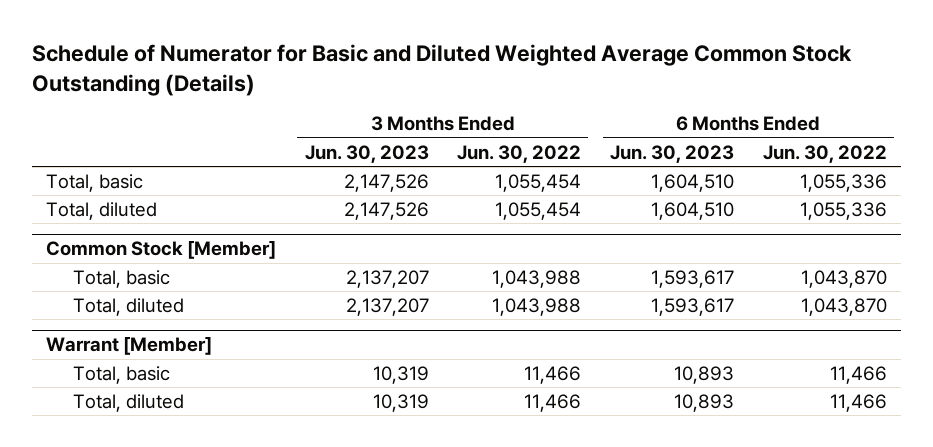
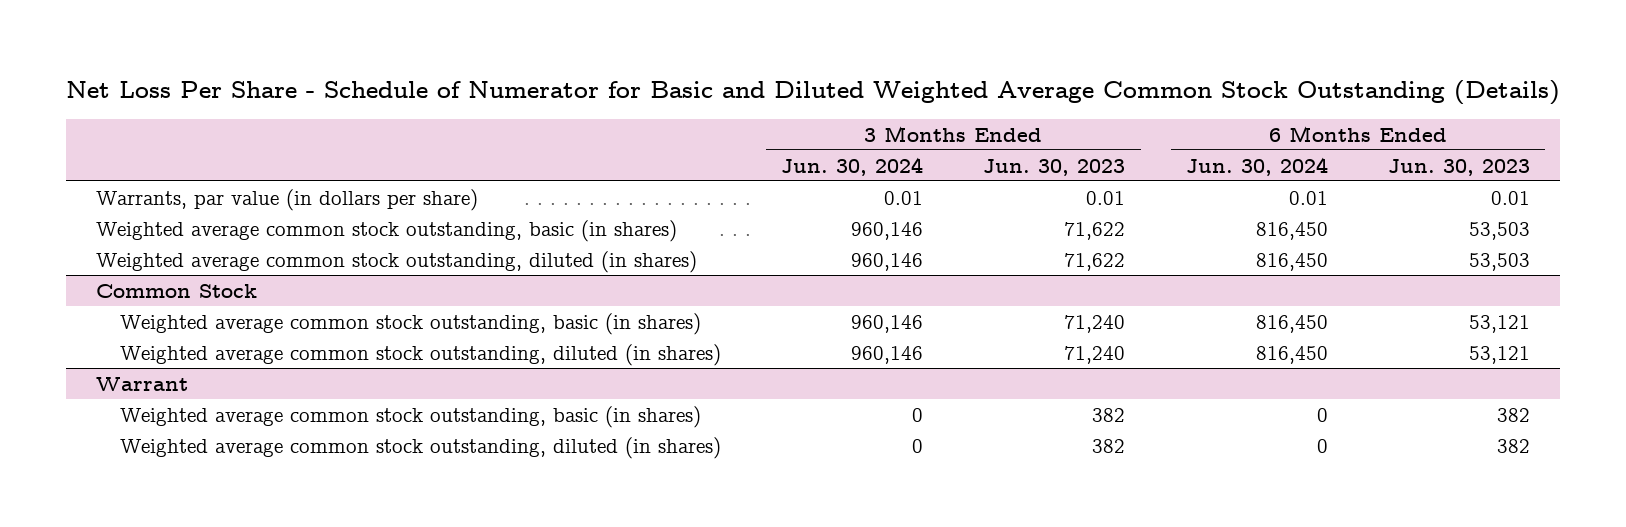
[31,44,852,96] Schedule of Numerator for Basic and Diluted Weighted Average Common Stock Outstanding (Details) -> [65,80,1560,106] Net Loss Per Share - Schedule of Numerator for Basic and Diluted Weighted Average Common Stock Outstanding (Details)
[457,144,582,163] Jun. 30, 2022 -> none
[762,144,887,163] Jun. 30, 2022 -> none
none -> [781,156,924,176] Jun. 30, 2024
none -> [1185,156,1328,176] Jun. 30, 2024
[45,173,143,192] Total, basic -> none
[45,201,157,220] Total, diluted -> none
[72,269,170,288] Total, basic -> none
[72,297,184,316] Total, diluted -> none
[72,365,170,384] Total, basic -> none
[72,393,184,412] Total, diluted -> none
none -> [96,188,479,211] Warrants, par value (in dollars per share)
none -> [96,219,678,242] Weighted average common stock outstanding, basic (in shares)
none -> [96,250,698,273] Weighted average common stock outstanding, diluted (in shares)
[45,241,276,260] Common Stock [Member] -> [96,283,258,298] Common Stock
none -> [119,312,701,335] Weighted average common stock outstanding, basic (in shares)
none -> [119,343,721,366] Weighted average common stock outstanding, diluted (in shares)
[45,337,212,356] Warrant [Member] -> [96,376,189,391] Warrant
none -> [119,405,701,428] Weighted average common stock outstanding, basic (in shares)
none -> [119,436,721,459] Weighted average common stock outstanding, diluted (in shares)

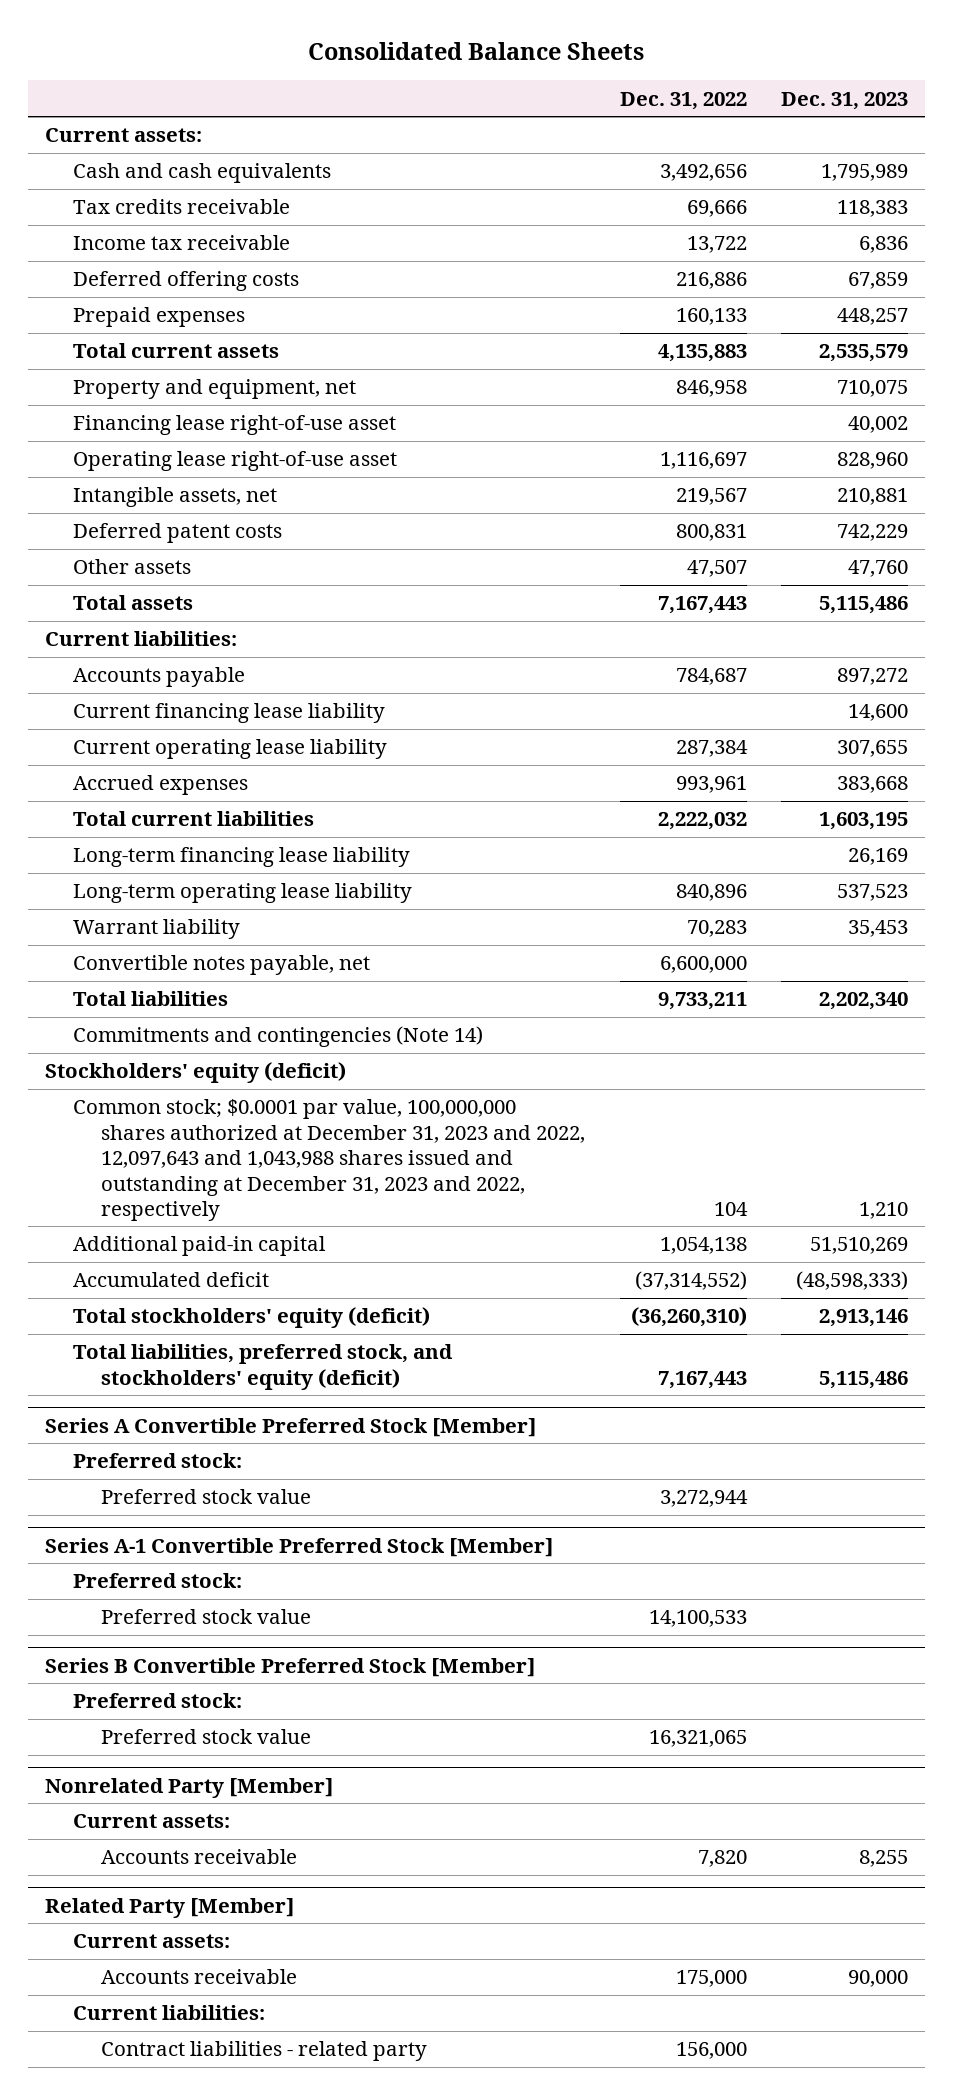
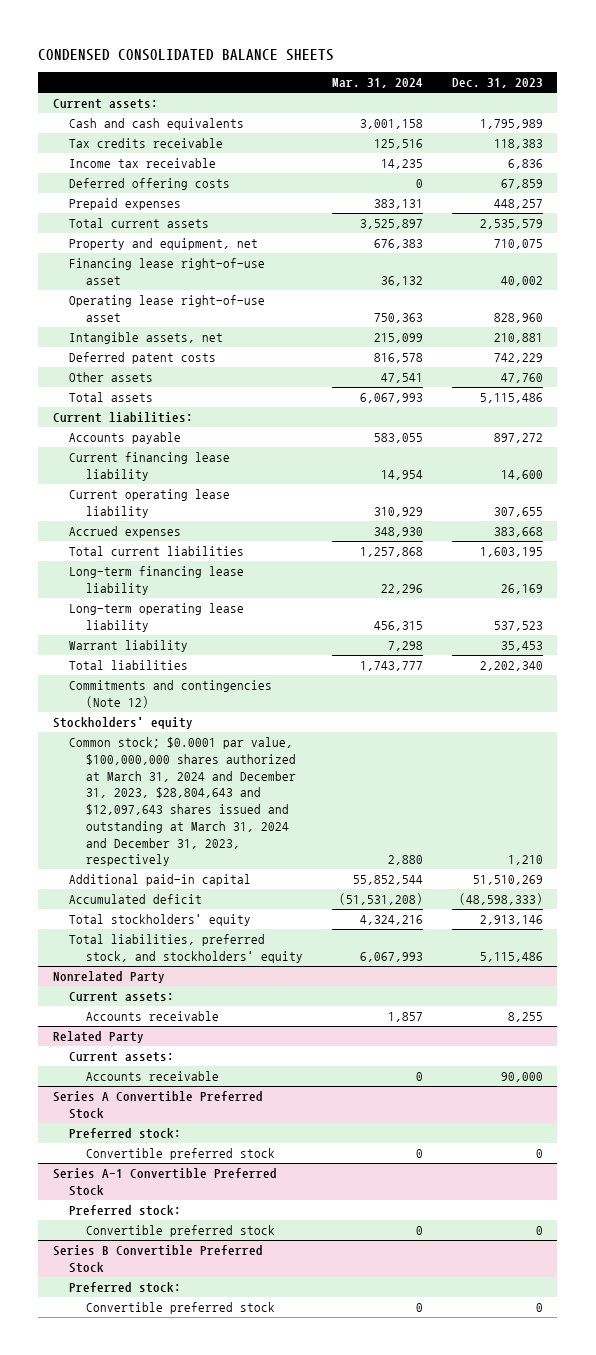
[308,41,645,60] Consolidated Balance Sheets -> [38,48,335,61] CONDENSED CONSOLIDATED BALANCE SHEETS
[619,91,747,110] Dec. 31, 2022 -> none
none -> [331,78,423,89] Mar. 31, 2024
[73,955,371,976] Convertible notes payable, net -> none
[73,1026,484,1048] Commitments and contingencies (Note 14) -> [69,680,273,709] Commitments and contingencies (Note 12)
[44,1062,346,1084] Stockholders' equity (deficit) -> [52,717,193,730] Stockholders' equity
[73,1099,586,1221] Common stock; $0.0001 par value, 100,000,000 shares authorized at December 31, 2023 and 2022, 12,097,643 and 1,043,988 shares issued and outstanding at December 31, 2023 and 2022, respectively -> [69,737,296,867] Common stock; $0.0001 par value, $100,000,000 shares authorized at March 31, 2024 and December 31, 2023, $28,804,643 and $12,097,643 shares issued and outstanding at March 31, 2024 and December 31, 2023, respectively
[44,1417,536,1437] Series A Convertible Preferred Stock [Member] -> none
[73,1453,243,1469] Preferred stock: -> none
[101,1489,312,1505] Preferred stock value -> none
[44,1537,553,1557] Series A-1 Convertible Preferred Stock [Member] -> none
[73,1573,243,1589] Preferred stock: -> none
[101,1609,312,1625] Preferred stock value -> none
[44,1657,535,1677] Series B Convertible Preferred Stock [Member] -> none
[73,1693,243,1709] Preferred stock: -> none
[101,1729,312,1745] Preferred stock value -> none
[73,1307,431,1329] Total stockholders' equity (deficit) -> [69,914,252,927] Total stockholders' equity
[73,1344,454,1390] Total liabilities, preferred stock, and stockholders' equity (deficit) -> [69,934,303,964] Total liabilities, preferred stock, and stockholders' equity
[44,1777,333,1798] Nonrelated Party [Member] -> [52,971,165,984] Nonrelated Party
[44,1897,294,1918] Related Party [Member] -> [52,1031,144,1044] Related Party
[73,2005,266,2021] Current liabilities: -> none
[101,2041,428,2062] Contract liabilities - related party -> none
none -> [52,1091,263,1120] Series A Convertible Preferred Stock
none -> [69,1128,182,1140] Preferred stock:
none -> [85,1148,275,1161] Convertible preferred stock
none -> [52,1168,277,1197] Series A-1 Convertible Preferred Stock
none -> [69,1205,182,1217] Preferred stock:
none -> [85,1225,275,1238] Convertible preferred stock
none -> [52,1245,263,1274] Series B Convertible Preferred Stock
none -> [69,1282,182,1294] Preferred stock:
none -> [85,1302,275,1315] Convertible preferred stock

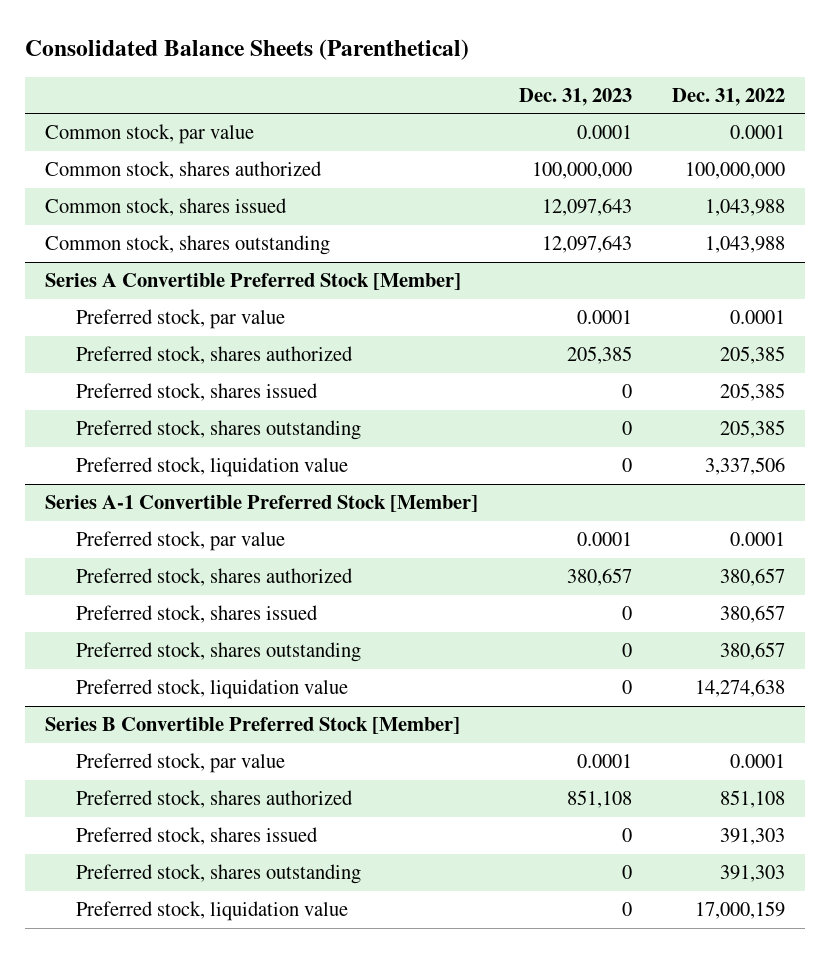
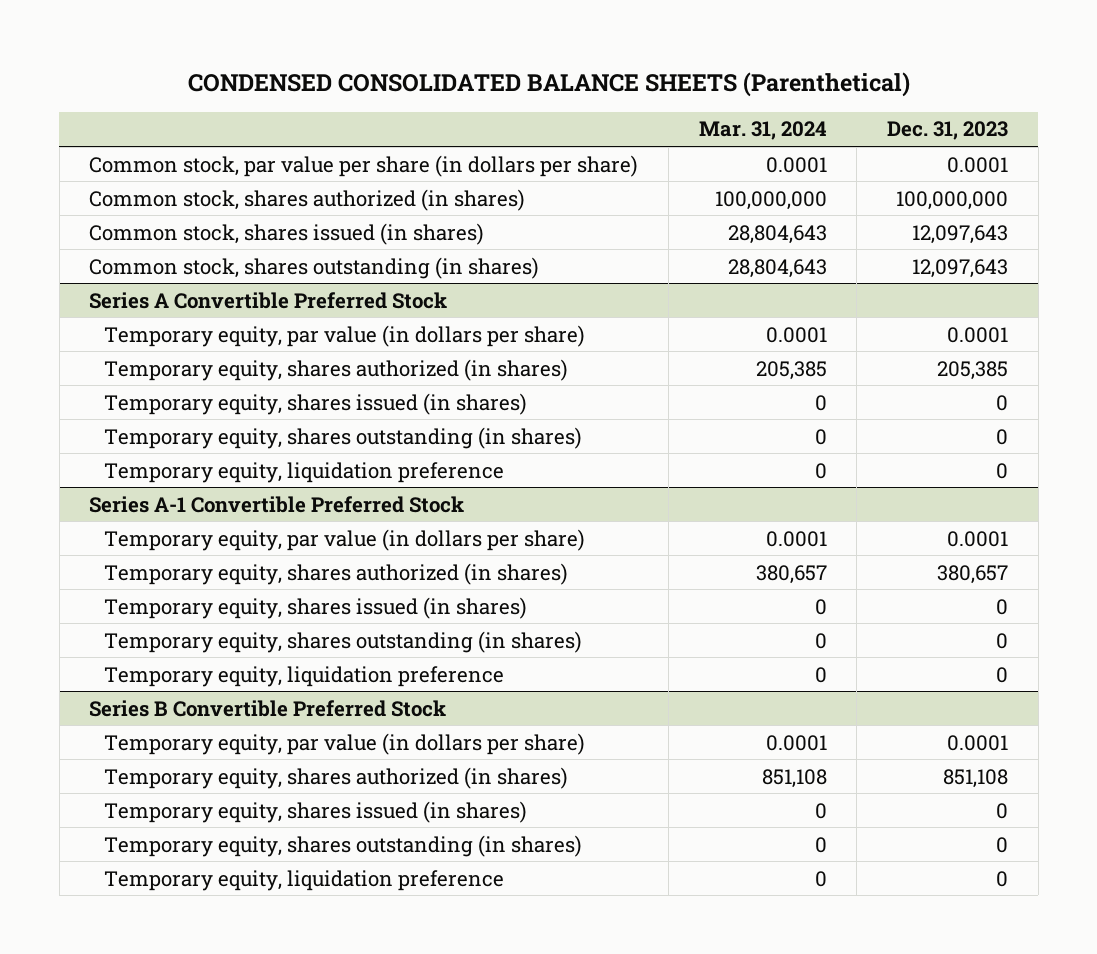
[24,39,469,61] Consolidated Balance Sheets (Parenthetical) -> [187,72,910,98] CONDENSED CONSOLIDATED BALANCE SHEETS (Parenthetical)
[672,87,786,106] Dec. 31, 2022 -> none
none -> [698,121,827,141] Mar. 31, 2024
[45,123,255,144] Common stock, par value -> [89,154,639,177] Common stock, par value per share (in dollars per share)
[45,160,323,179] Common stock, shares authorized -> [89,188,526,211] Common stock, shares authorized (in shares)
[45,197,288,216] Common stock, shares issued -> [89,222,485,245] Common stock, shares issued (in shares)
[45,234,331,255] Common stock, shares outstanding -> [89,256,540,279] Common stock, shares outstanding (in shares)
[45,272,462,290] Series A Convertible Preferred Stock [Member] -> [89,291,448,309] Series A Convertible Preferred Stock
[76,308,286,329] Preferred stock, par value -> [104,324,586,347] Temporary equity, par value (in dollars per share)
[76,345,354,364] Preferred stock, shares authorized -> [104,358,569,381] Temporary equity, shares authorized (in shares)
[76,382,319,401] Preferred stock, shares issued -> [104,392,528,415] Temporary equity, shares issued (in shares)
[76,419,362,440] Preferred stock, shares outstanding -> [104,426,583,449] Temporary equity, shares outstanding (in shares)
[76,456,349,477] Preferred stock, liquidation value -> [104,461,505,483] Temporary equity, liquidation preference
[45,494,479,512] Series A-1 Convertible Preferred Stock [Member] -> [89,495,465,513] Series A-1 Convertible Preferred Stock
[76,530,286,551] Preferred stock, par value -> [104,528,586,551] Temporary equity, par value (in dollars per share)
[76,567,354,586] Preferred stock, shares authorized -> [104,562,569,585] Temporary equity, shares authorized (in shares)
[76,604,319,623] Preferred stock, shares issued -> [104,596,528,619] Temporary equity, shares issued (in shares)
[76,641,362,662] Preferred stock, shares outstanding -> [104,630,583,653] Temporary equity, shares outstanding (in shares)
[76,678,349,699] Preferred stock, liquidation value -> [104,665,505,687] Temporary equity, liquidation preference
[45,716,461,734] Series B Convertible Preferred Stock [Member] -> [89,699,447,717] Series B Convertible Preferred Stock
[76,752,286,773] Preferred stock, par value -> [104,732,586,755] Temporary equity, par value (in dollars per share)
[76,789,354,808] Preferred stock, shares authorized -> [104,766,569,789] Temporary equity, shares authorized (in shares)
[76,826,319,845] Preferred stock, shares issued -> [104,800,528,823] Temporary equity, shares issued (in shares)
[76,863,362,884] Preferred stock, shares outstanding -> [104,834,583,857] Temporary equity, shares outstanding (in shares)
[76,900,349,921] Preferred stock, liquidation value -> [104,869,505,891] Temporary equity, liquidation preference

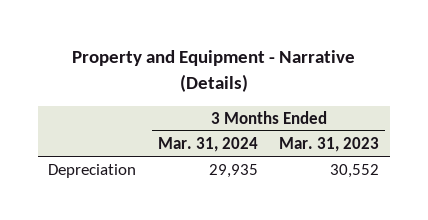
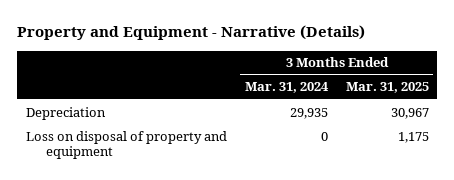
[279,136,380,152] Mar. 31, 2023 -> none
none -> [345,82,429,94] Mar. 31, 2025
none -> [25,130,227,159] Loss on disposal of property and equipment

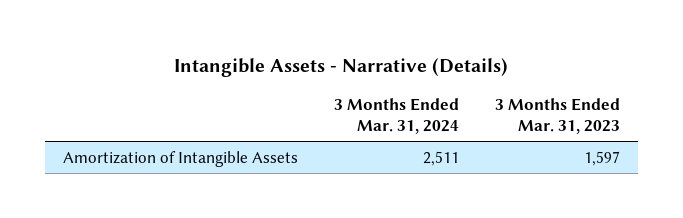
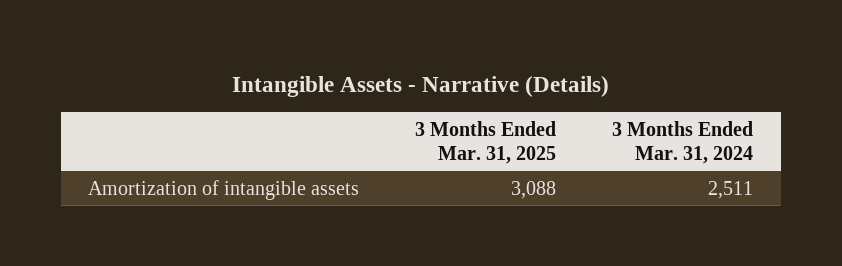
[494,98,620,135] 3 Months Ended Mar. 31, 2023 -> none
none -> [415,120,557,164] 3 Months Ended Mar. 31, 2025
[63,151,299,168] Amortization of Intangible Assets -> [88,179,360,200] Amortization of intangible assets

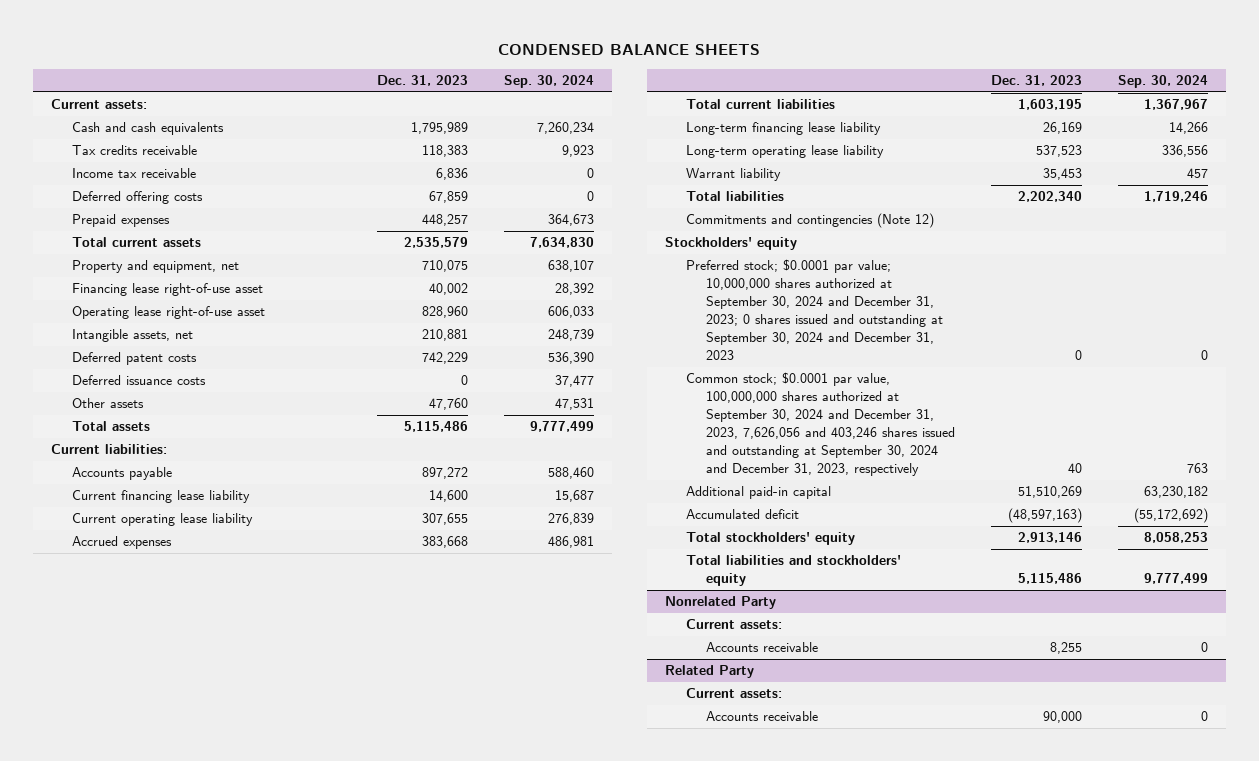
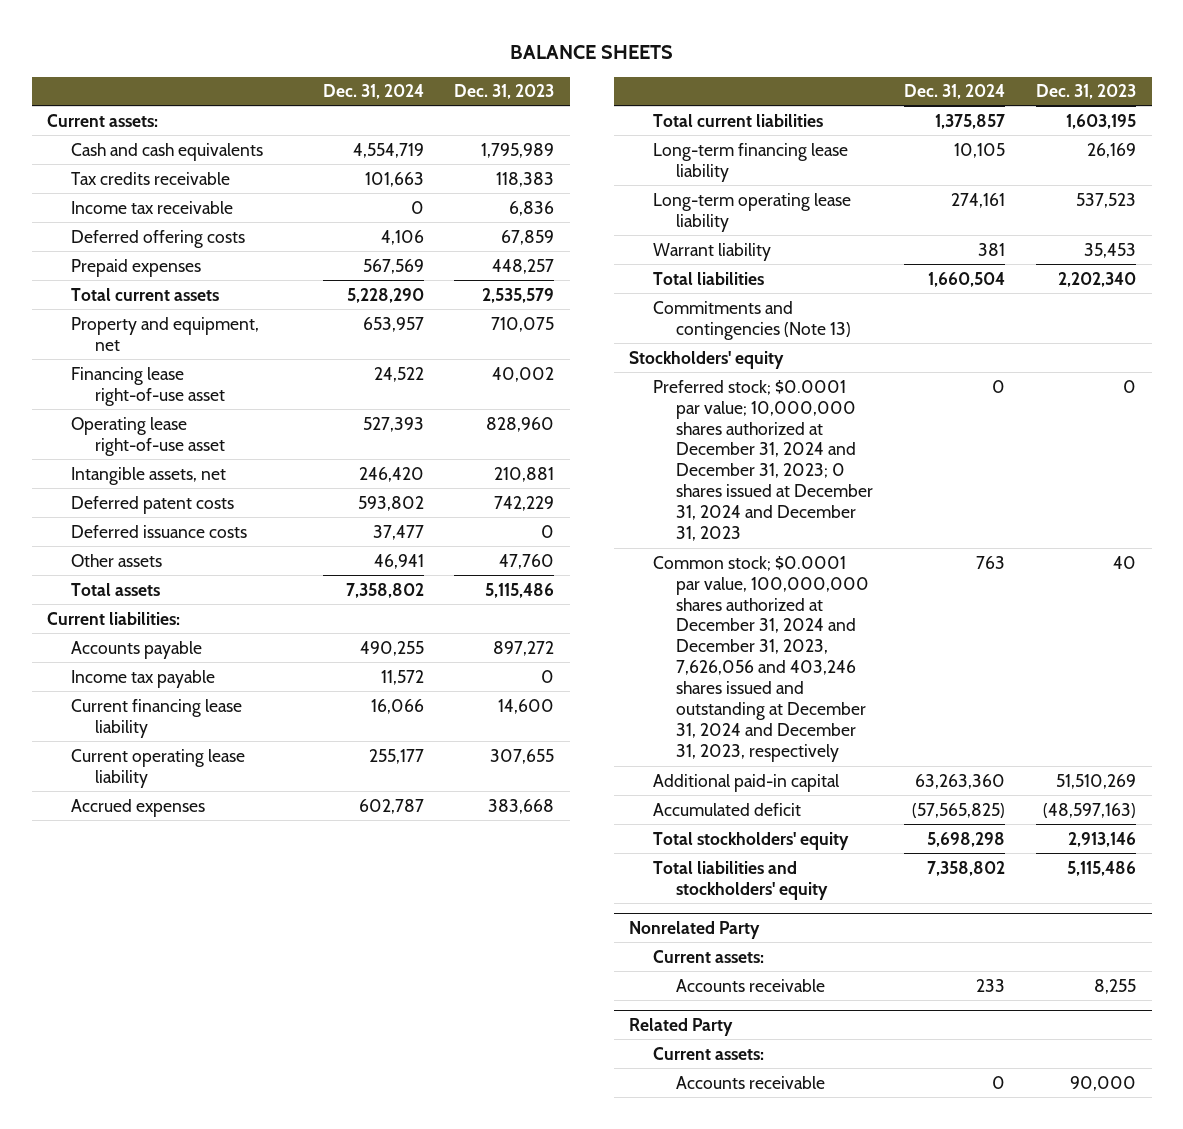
[498,43,761,55] CONDENSED BALANCE SHEETS -> [509,45,673,60] BALANCE SHEETS
[504,74,595,88] Sep. 30, 2024 -> none
none -> [322,84,424,100] Dec. 31, 2024
none -> [70,669,215,688] Income tax payable
[685,213,934,229] Commitments and contingencies (Note 12) -> [652,300,852,340] Commitments and contingencies (Note 13)
[685,259,944,361] Preferred stock; $0.0001 par value; 10,000,000 shares authorized at September 30, 2024 and December 31, 2023; 0 shares issued and outstanding at September 30, 2024 and December 31, 2023 -> [652,379,874,542] Preferred stock; $0.0001 par value; 10,000,000 shares authorized at December 31, 2024 and December 31, 2023; 0 shares issued at December 31, 2024 and December 31, 2023
[685,372,956,477] Common stock; $0.0001 par value, 100,000,000 shares authorized at September 30, 2024 and December 31, 2023, 7,626,056 and 403,246 shares issued and outstanding at September 30, 2024 and December 31, 2023, respectively -> [652,555,870,763] Common stock; $0.0001 par value, 100,000,000 shares authorized at December 31, 2024 and December 31, 2023, 7,626,056 and 403,246 shares issued and outstanding at December 31, 2024 and December 31, 2023, respectively

